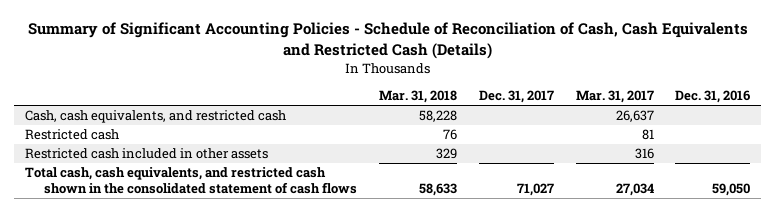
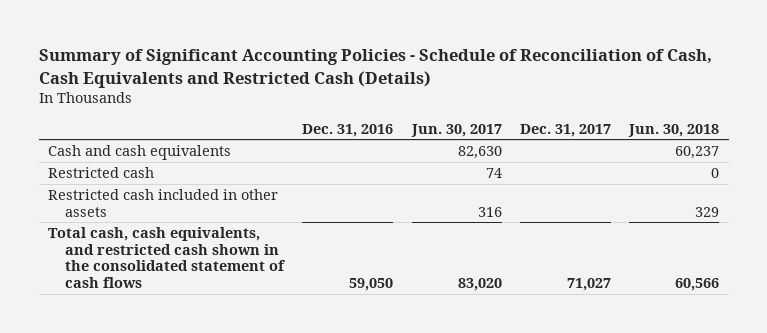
[378,90,457,104] Mar. 31, 2018 -> none
[575,90,654,104] Mar. 31, 2017 -> none
none -> [410,123,502,137] Jun. 30, 2017
none -> [628,123,720,137] Jun. 30, 2018
[24,110,286,124] Cash, cash equivalents, and restricted cash -> [47,145,231,161] Cash and cash equivalents

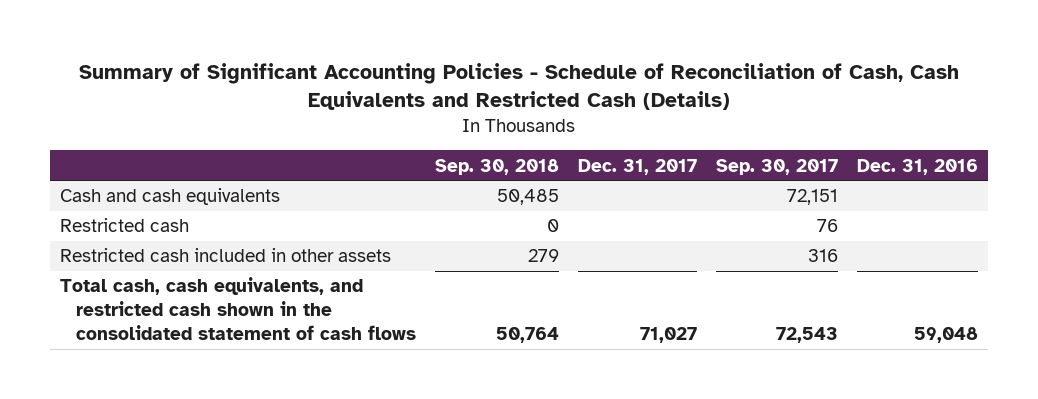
[410,123,502,137] Jun. 30, 2017 -> none
[628,123,720,137] Jun. 30, 2018 -> none
none -> [434,158,559,175] Sep. 30, 2018
none -> [715,158,838,175] Sep. 30, 2017
[349,278,394,292] 59,050 -> [913,326,978,343] 59,048

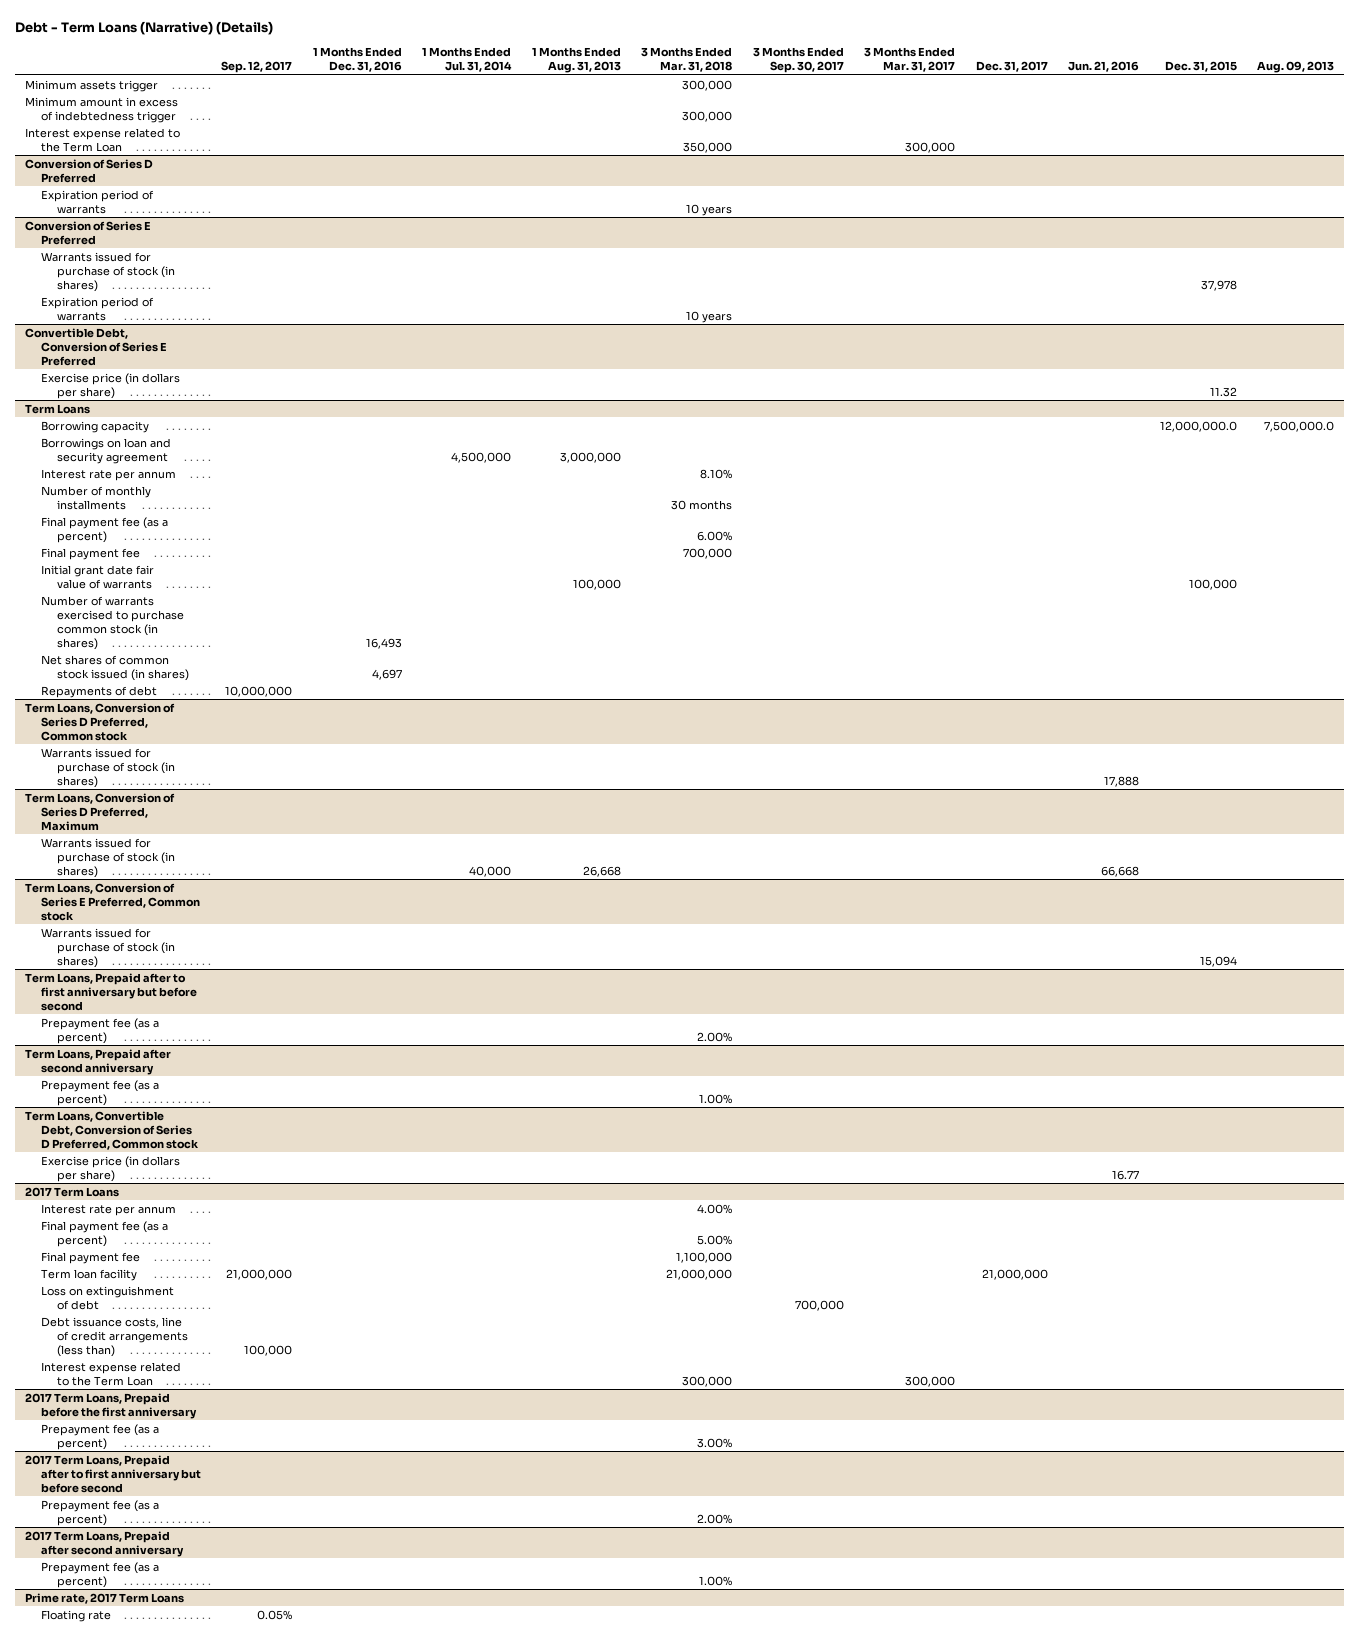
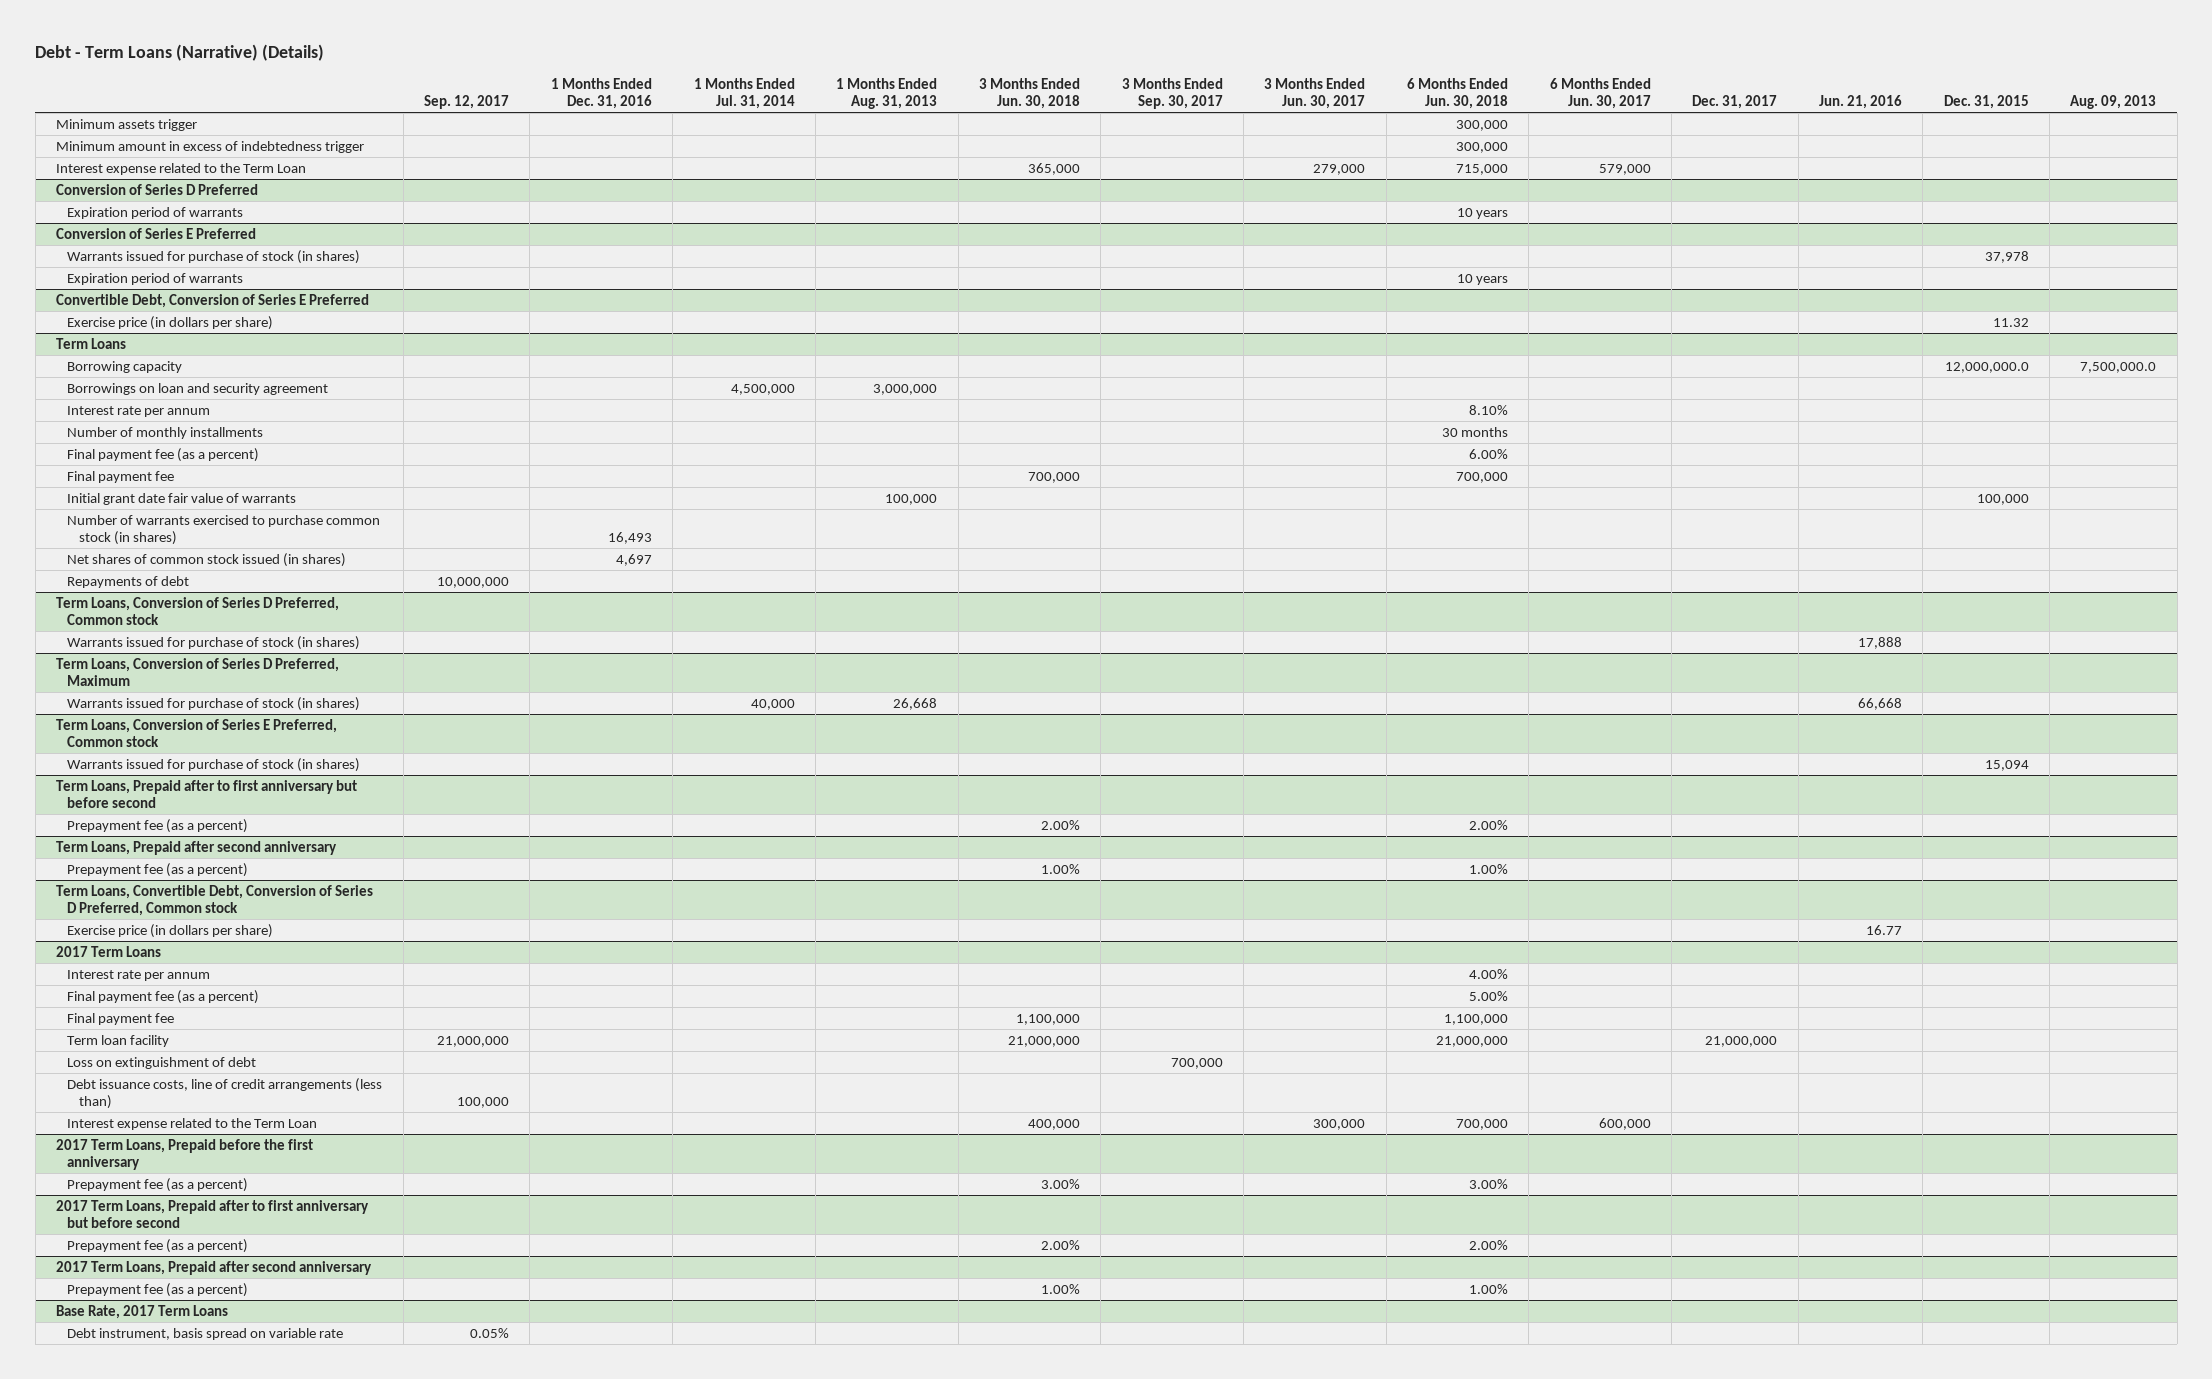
[641,47,733,73] 3 Months Ended Mar. 31, 2018 -> none
[864,47,956,73] 3 Months Ended Mar. 31, 2017 -> none
none -> [978,78,1080,110] 3 Months Ended Jun. 30, 2018
none -> [1264,78,1366,110] 3 Months Ended Jun. 30, 2017
none -> [1406,78,1508,110] 6 Months Ended Jun. 30, 2018
none -> [1549,78,1651,110] 6 Months Ended Jun. 30, 2017
[25,1592,185,1604] Prime rate, 2017 Term Loans -> [55,1304,228,1319] Base Rate, 2017 Term Loans
[40,1609,111,1622] Floating rate -> [67,1327,344,1340] Debt instrument, basis spread on variable rate

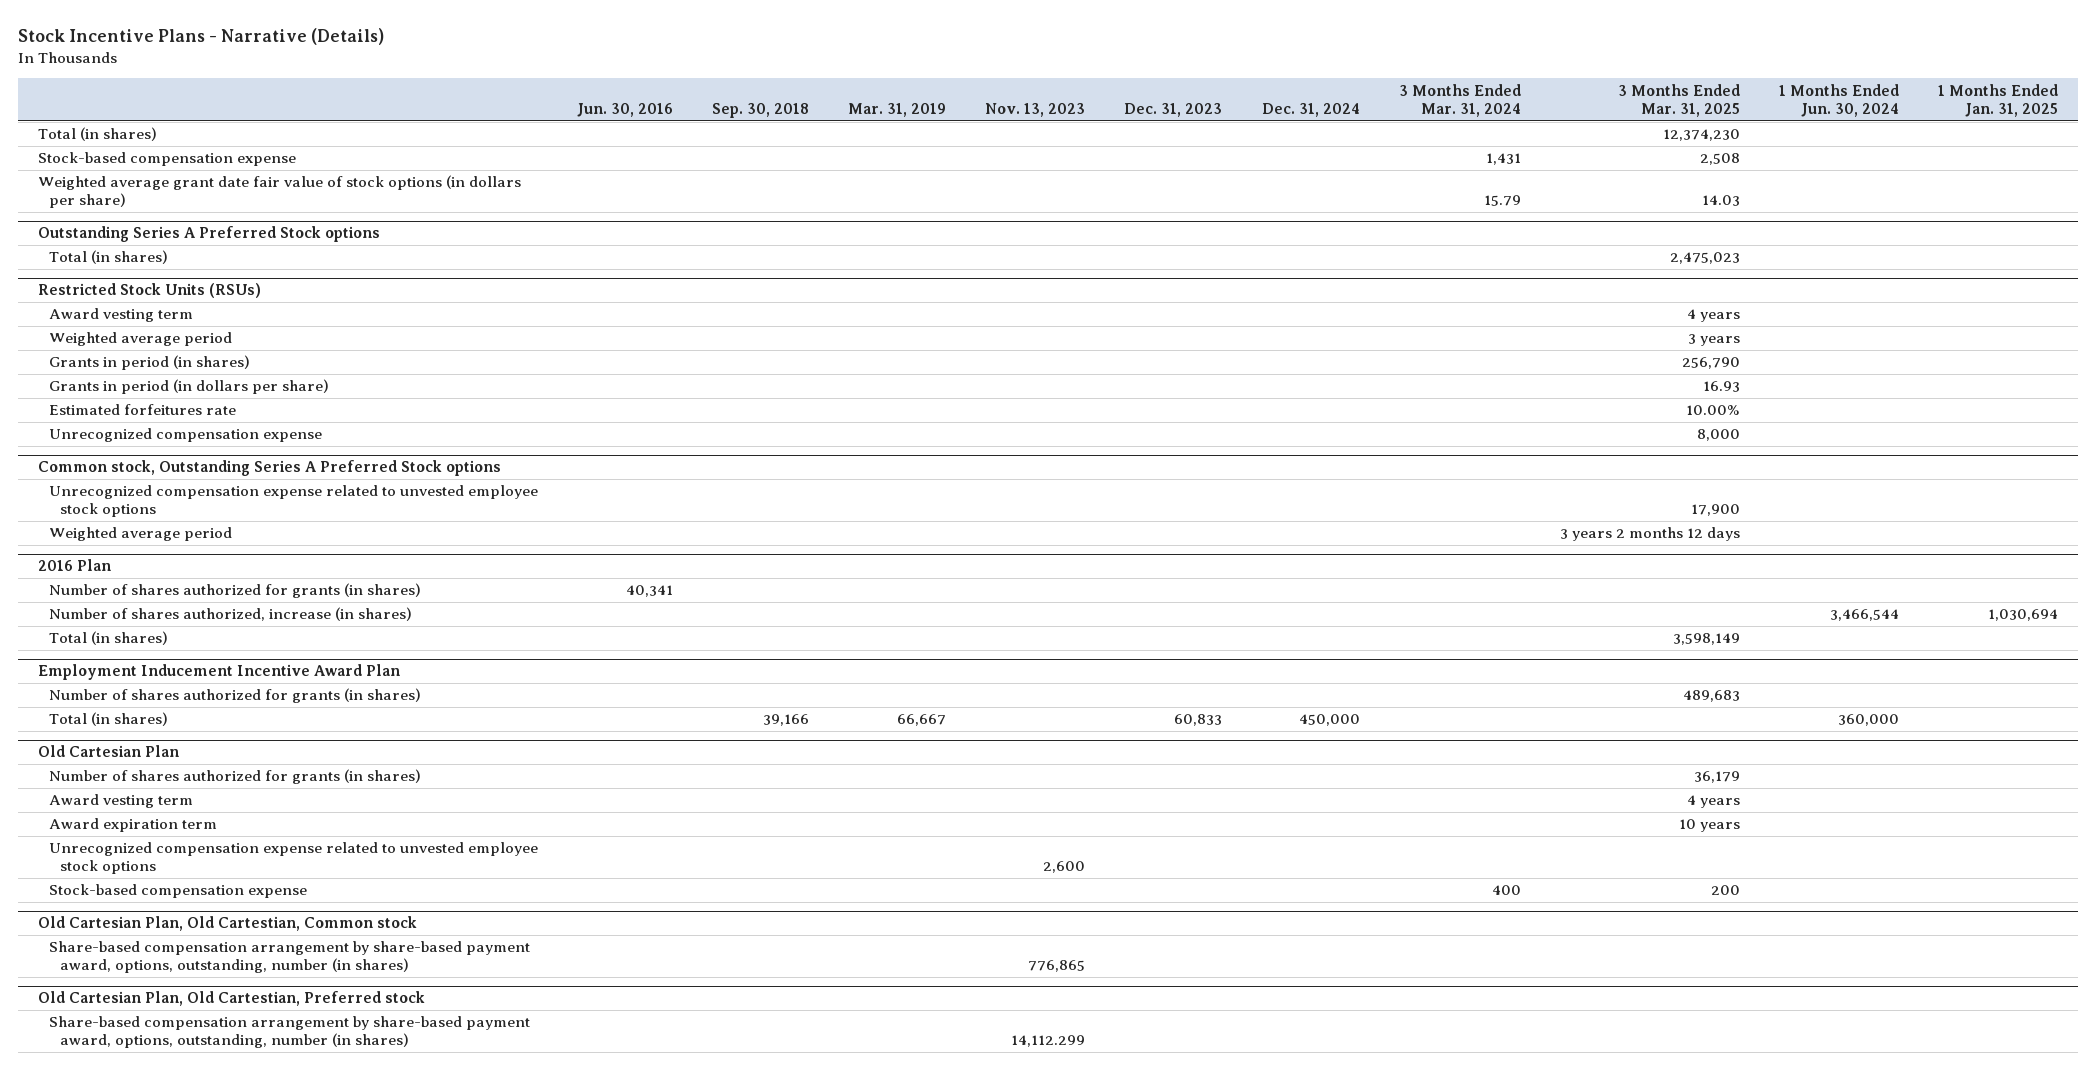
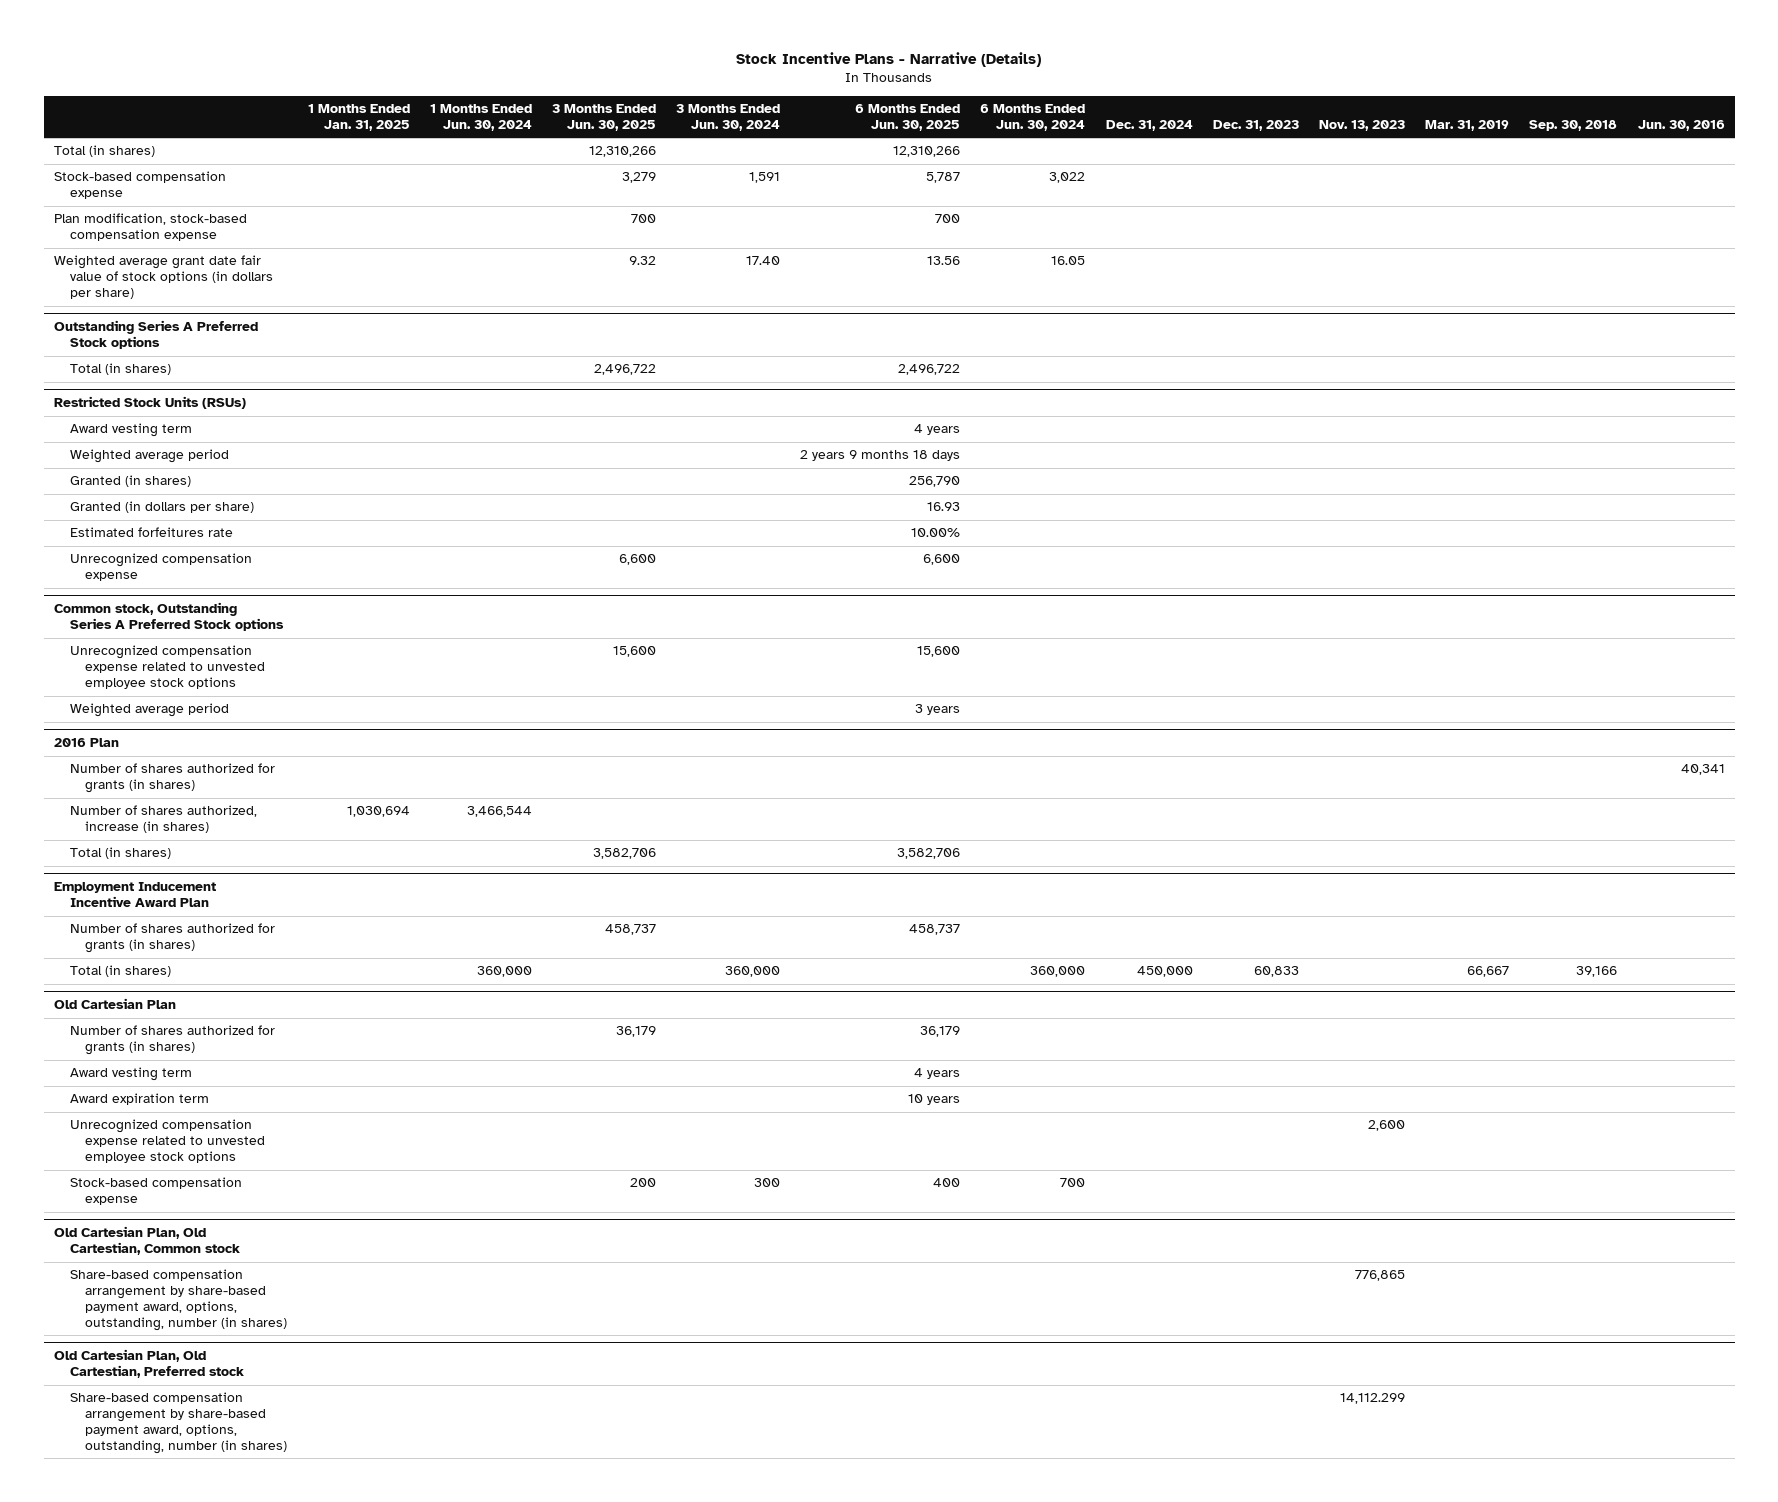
[1398,83,1521,117] 3 Months Ended Mar. 31, 2024 -> none
[1617,83,1740,117] 3 Months Ended Mar. 31, 2025 -> none
none -> [551,103,656,131] 3 Months Ended Jun. 30, 2025
none -> [676,103,781,131] 3 Months Ended Jun. 30, 2024
none -> [855,103,961,131] 6 Months Ended Jun. 30, 2025
none -> [980,103,1086,131] 6 Months Ended Jun. 30, 2024
none -> [53,213,247,242] Plan modification, stock-based compensation expense
[48,355,250,371] Grants in period (in shares) -> [69,475,191,488] Granted (in shares)
[48,379,329,395] Grants in period (in dollars per share) -> [69,501,254,514] Granted (in dollars per share)

